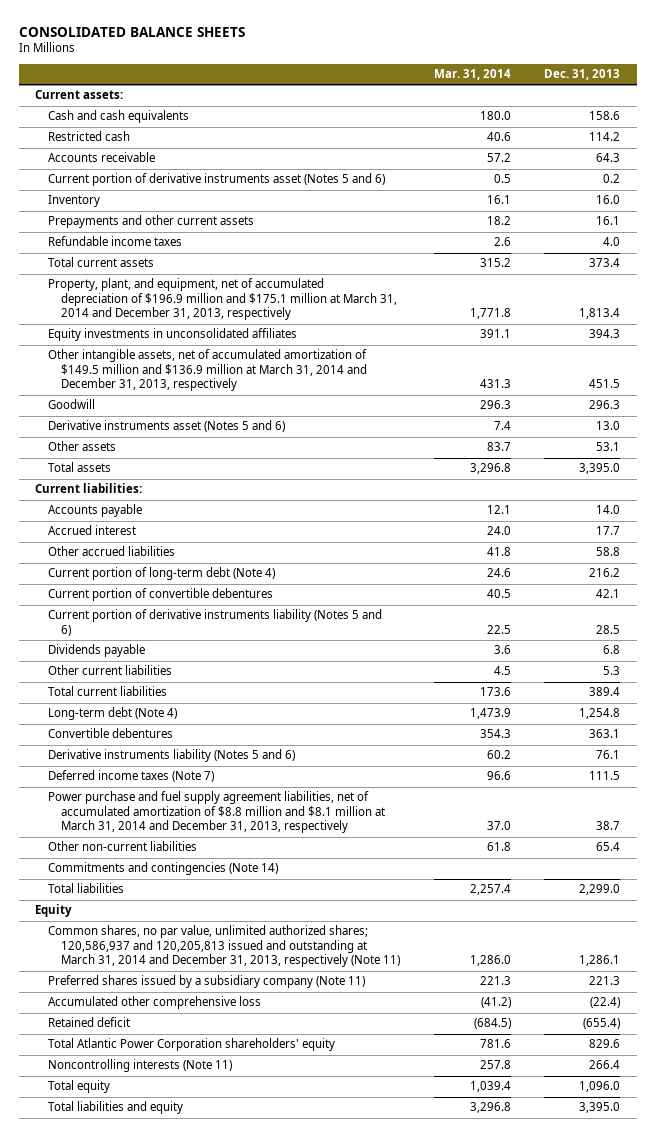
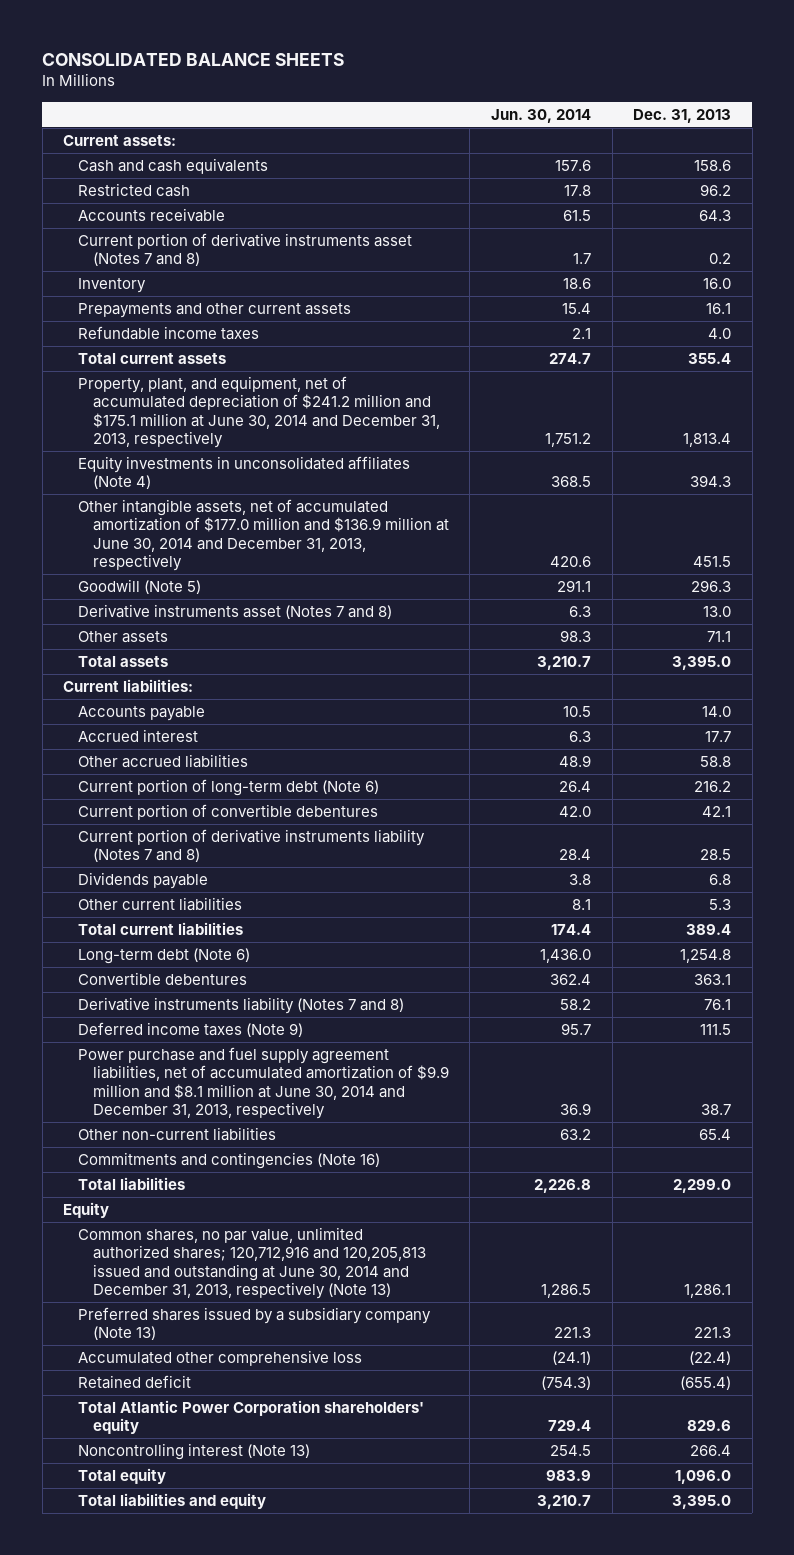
[433,69,511,81] Mar. 31, 2014 -> none
none -> [490,108,591,123] Jun. 30, 2014
[589,132,621,142] 114.2 -> [700,184,732,197] 96.2
[48,173,386,187] Current portion of derivative instruments asset (Notes 5 and 6) -> [78,233,413,267] Current portion of derivative instruments asset (Notes 7 and 8)
[589,258,621,268] 373.4 -> [688,353,732,365] 355.4
[48,278,398,321] Property, plant, and equipment, net of accumulated depreciation of $196.9 million and $175.1 million at March 31, 2014 and December 31, 2013, respectively -> [78,376,440,449] Property, plant, and equipment, net of accumulated depreciation of $241.2 million and $175.1 million at June 30, 2014 and December 31, 2013, respectively
[48,328,298,342] Equity investments in unconsolidated affiliates -> [78,456,411,490] Equity investments in unconsolidated affiliates (Note 4)
[48,349,368,392] Other intangible assets, net of accumulated amortization of $149.5 million and $136.9 million at March 31, 2014 and December 31, 2013, respectively -> [78,499,449,572] Other intangible assets, net of accumulated amortization of $177.0 million and $136.9 million at June 30, 2014 and December 31, 2013, respectively
[48,399,96,410] Goodwill -> [78,579,202,595] Goodwill (Note 5)
[48,420,286,433] Derivative instruments asset (Notes 5 and 6) -> [78,604,393,620] Derivative instruments asset (Notes 7 and 8)
[596,442,621,452] 53.1 -> [707,631,732,643] 71.1
[48,567,276,581] Current portion of long-term debt (Note 4) -> [78,779,380,797] Current portion of long-term debt (Note 6)
[48,609,383,636] Current portion of derivative instruments liability (Notes 5 and 6) -> [78,829,426,863] Current portion of derivative instruments liability (Notes 7 and 8)
[48,707,178,721] Long-term debt (Note 4) -> [78,948,251,965] Long-term debt (Note 6)
[48,749,296,763] Derivative instruments liability (Notes 5 and 6) -> [78,997,405,1015] Derivative instruments liability (Notes 7 and 8)
[48,770,215,783] Deferred income taxes (Note 7) -> [78,1022,304,1038] Deferred income taxes (Note 9)
[48,791,386,834] Power purchase and fuel supply agreement liabilities, net of accumulated amortization of $8.8 million and $8.1 million at March 31, 2014 and December 31, 2013, respectively -> [78,1047,449,1120] Power purchase and fuel supply agreement liabilities, net of accumulated amortization of $9.9 million and $8.1 million at June 30, 2014 and December 31, 2013, respectively
[48,862,279,876] Commitments and contingencies (Note 14) -> [78,1152,381,1170] Commitments and contingencies (Note 16)
[48,925,401,968] Common shares, no par value, unlimited authorized shares; 120,586,937 and 120,205,813 issued and outstanding at March 31, 2014 and December 31, 2013, respectively (Note 11) -> [78,1227,426,1300] Common shares, no par value, unlimited authorized shares; 120,712,916 and 120,205,813 issued and outstanding at June 30, 2014 and December 31, 2013, respectively (Note 13)
[48,975,366,989] Preferred shares issued by a subsidiary company (Note 11) -> [78,1307,432,1341] Preferred shares issued by a subsidiary company (Note 13)
[48,1059,233,1073] Noncontrolling interests (Note 11) -> [78,1443,311,1461] Noncontrolling interest (Note 13)

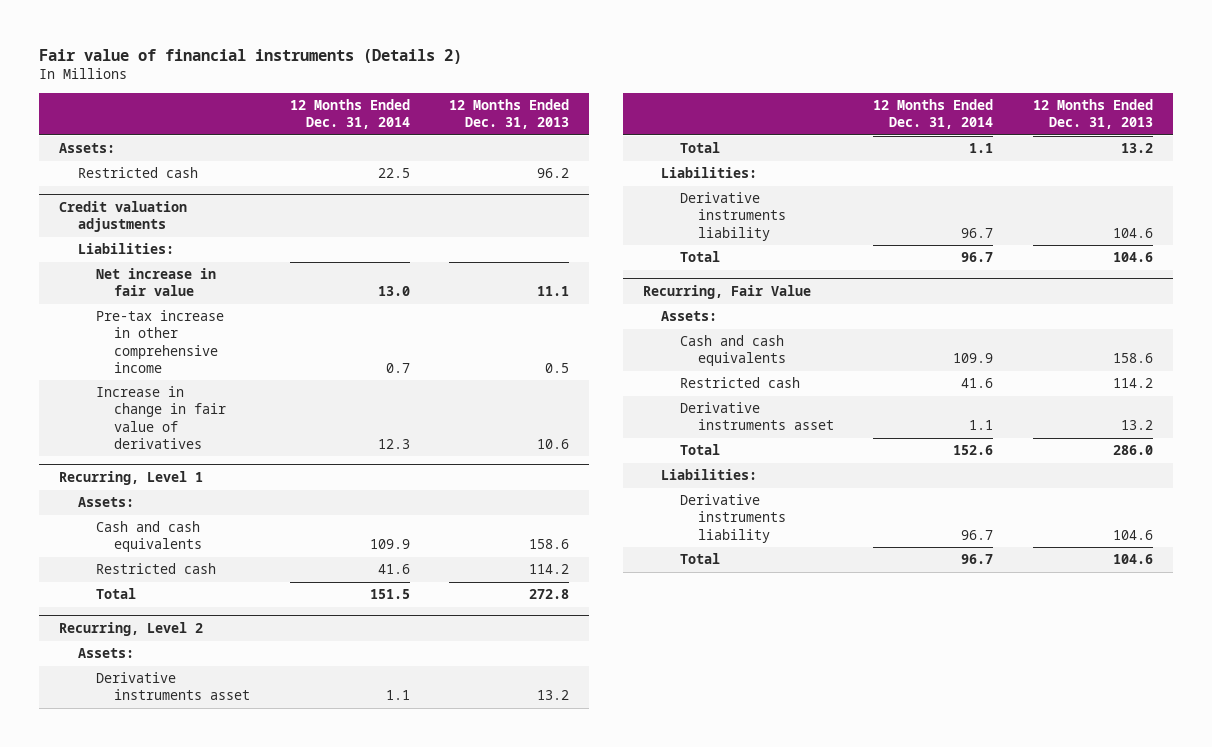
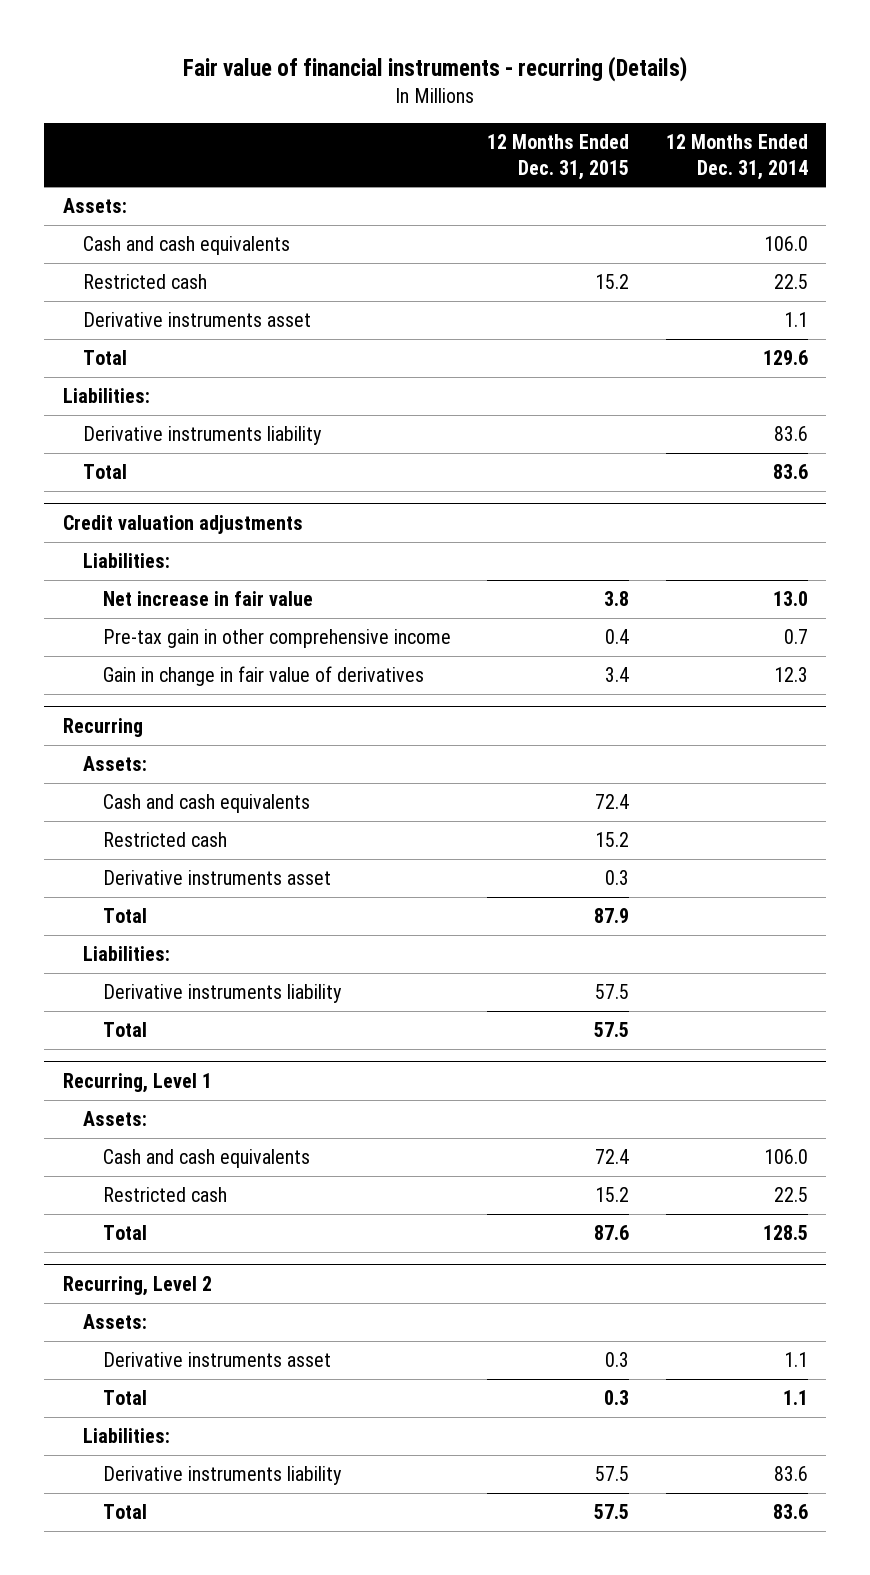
[39,48,463,64] Fair value of financial instruments (Details 2) -> [183,55,688,82] Fair value of financial instruments - recurring (Details)
[449,99,570,130] 12 Months Ended Dec. 31, 2013 -> none
none -> [487,133,630,180] 12 Months Ended Dec. 31, 2015
none -> [82,236,290,256] Cash and cash equivalents
none -> [82,312,311,328] Derivative instruments asset
none -> [82,350,127,366] Total
none -> [62,388,150,404] Liabilities:
none -> [82,426,322,446] Derivative instruments liability
none -> [82,464,127,480] Total
[95,310,224,373] Pre-tax increase in other comprehensive income -> [102,629,451,649] Pre-tax gain in other comprehensive income
[95,386,227,449] Increase in change in fair value of derivatives -> [102,666,424,687] Gain in change in fair value of derivatives
none -> [62,717,143,737] Recurring
none -> [82,756,147,772] Assets:
none -> [102,794,310,814] Cash and cash equivalents
none -> [102,832,227,848] Restricted cash
none -> [102,870,331,886] Derivative instruments asset
none -> [102,908,147,924] Total
none -> [82,946,170,962] Liabilities:
none -> [102,984,342,1004] Derivative instruments liability
none -> [102,1022,147,1038] Total
[369,539,410,550] 109.9 -> [763,1149,808,1165] 106.0
[377,564,410,575] 41.6 -> [773,1187,808,1203] 22.5
[369,589,410,600] 151.5 -> [762,1225,808,1241] 128.5
[642,284,811,299] Recurring, Fair Value -> none
[661,311,718,322] Assets: -> none
[679,335,787,367] Cash and cash equivalents -> none
[679,377,800,389] Restricted cash -> none
[679,402,835,431] Derivative instruments asset -> none
[679,444,720,456] Total -> none
[661,469,758,481] Liabilities: -> none
[679,494,787,543] Derivative instruments liability -> none
[679,553,720,565] Total -> none
[961,227,994,238] 96.7 -> [773,1466,808,1482] 83.6
[961,252,994,263] 96.7 -> [772,1504,808,1520] 83.6

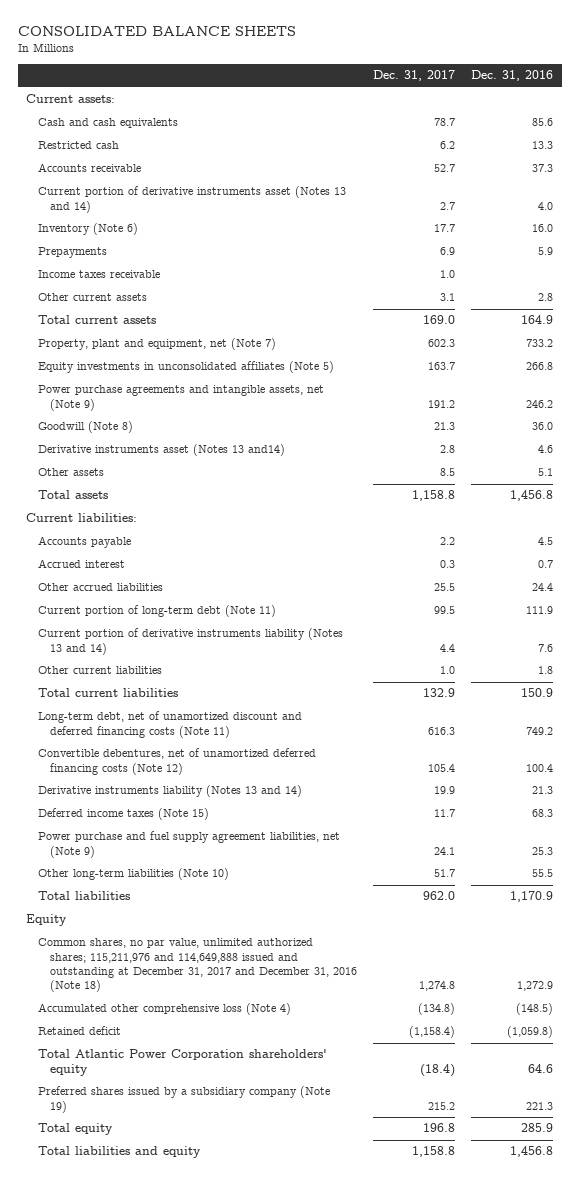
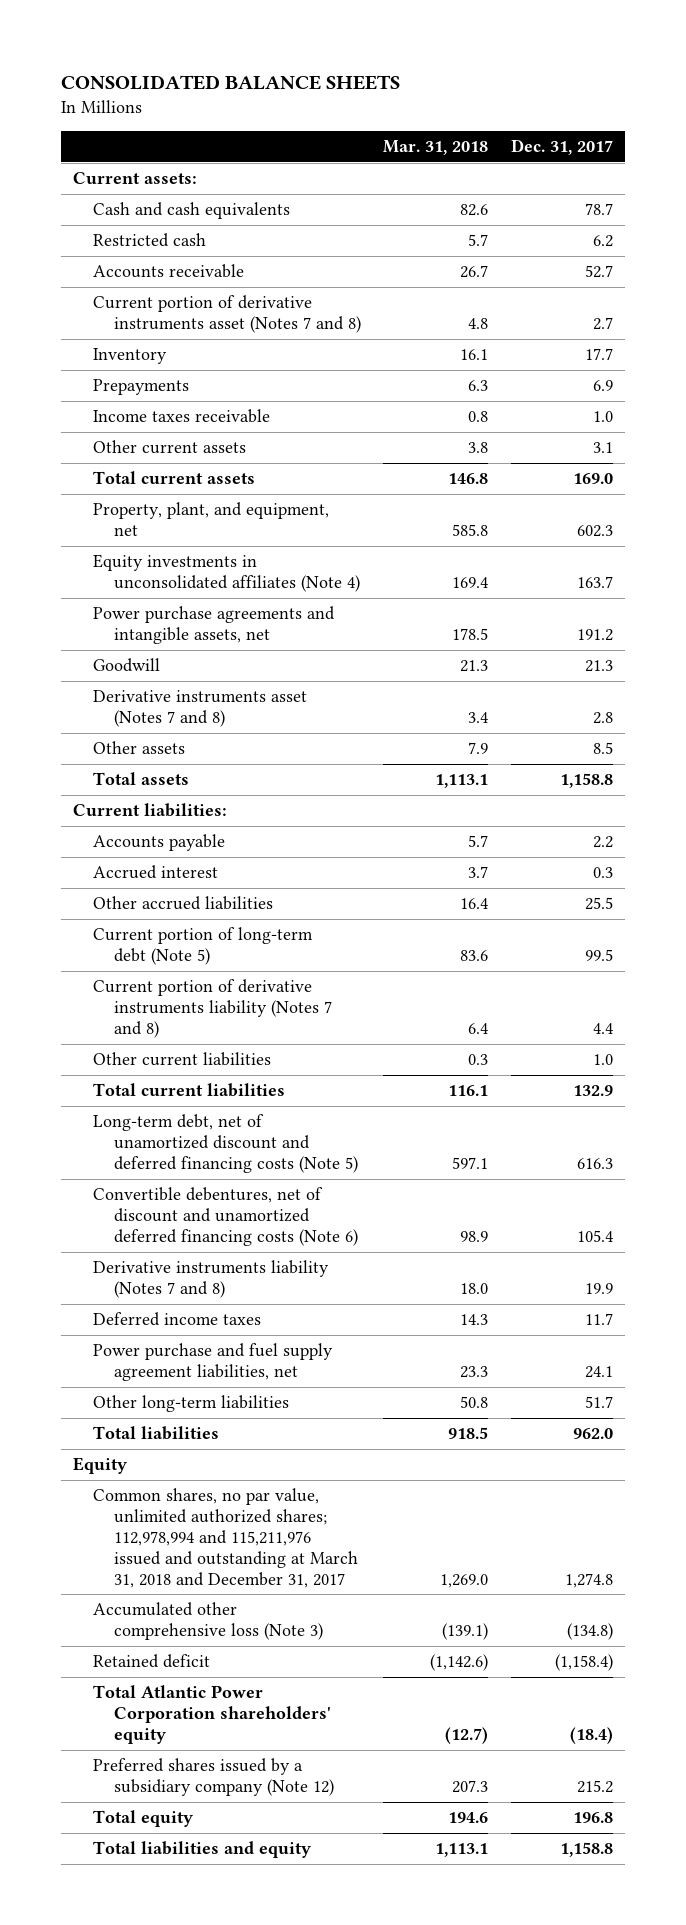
[471,70,554,82] Dec. 31, 2016 -> none
none -> [383,139,489,155] Mar. 31, 2018
[38,186,347,213] Current portion of derivative instruments asset (Notes 13 and 14) -> [93,295,361,334] Current portion of derivative instruments asset (Notes 7 and 8)
[38,223,139,236] Inventory (Note 6) -> [93,348,168,365] Inventory
[38,338,277,351] Property, plant and equipment, net (Note 7) -> [93,502,330,537] Property, plant, and equipment, net
[38,361,335,374] Equity investments in unconsolidated affiliates (Note 5) -> [93,554,360,593] Equity investments in unconsolidated affiliates (Note 4)
[38,385,325,411] Power purchase agreements and intangible assets, net (Note 9) -> [93,606,336,645] Power purchase agreements and intangible assets, net
[38,421,134,434] Goodwill (Note 8) -> [93,658,161,673] Goodwill
[38,444,286,457] Derivative instruments asset (Notes 13 and14) -> [93,690,308,728] Derivative instruments asset (Notes 7 and 8)
[38,605,277,618] Current portion of long-term debt (Note 11) -> [93,927,314,966] Current portion of long-term debt (Note 5)
[38,628,344,655] Current portion of derivative instruments liability (Notes 13 and 14) -> [93,979,332,1039] Current portion of derivative instruments liability (Notes 7 and 8)
[38,711,303,738] Long-term debt, net of unamortized discount and deferred financing costs (Note 11) -> [93,1114,358,1174] Long-term debt, net of unamortized discount and deferred financing costs (Note 5)
[38,748,317,775] Convertible debentures, net of unamortized deferred financing costs (Note 12) -> [93,1187,358,1247] Convertible debentures, net of discount and unamortized deferred financing costs (Note 6)
[38,785,303,798] Derivative instruments liability (Notes 13 and 14) -> [93,1260,330,1299] Derivative instruments liability (Notes 7 and 8)
[38,808,210,821] Deferred income taxes (Note 15) -> [93,1312,262,1327] Deferred income taxes
[38,831,341,858] Power purchase and fuel supply agreement liabilities, net (Note 9) -> [93,1343,334,1382] Power purchase and fuel supply agreement liabilities, net
[38,868,230,881] Other long-term liabilities (Note 10) -> [93,1395,290,1413] Other long-term liabilities
[38,938,357,993] Common shares, no par value, unlimited authorized shares; 115,211,976 and 114,649,888 issued and outstanding at December 31, 2017 and December 31, 2016 (Note 18) -> [93,1488,358,1588] Common shares, no par value, unlimited authorized shares; 112,978,994 and 115,211,976 issued and outstanding at March 31, 2018 and December 31, 2017
[38,1003,292,1016] Accumulated other comprehensive loss (Note 4) -> [93,1602,323,1641] Accumulated other comprehensive loss (Note 3)
[38,1086,331,1113] Preferred shares issued by a subsidiary company (Note 19) -> [93,1758,334,1797] Preferred shares issued by a subsidiary company (Note 12)

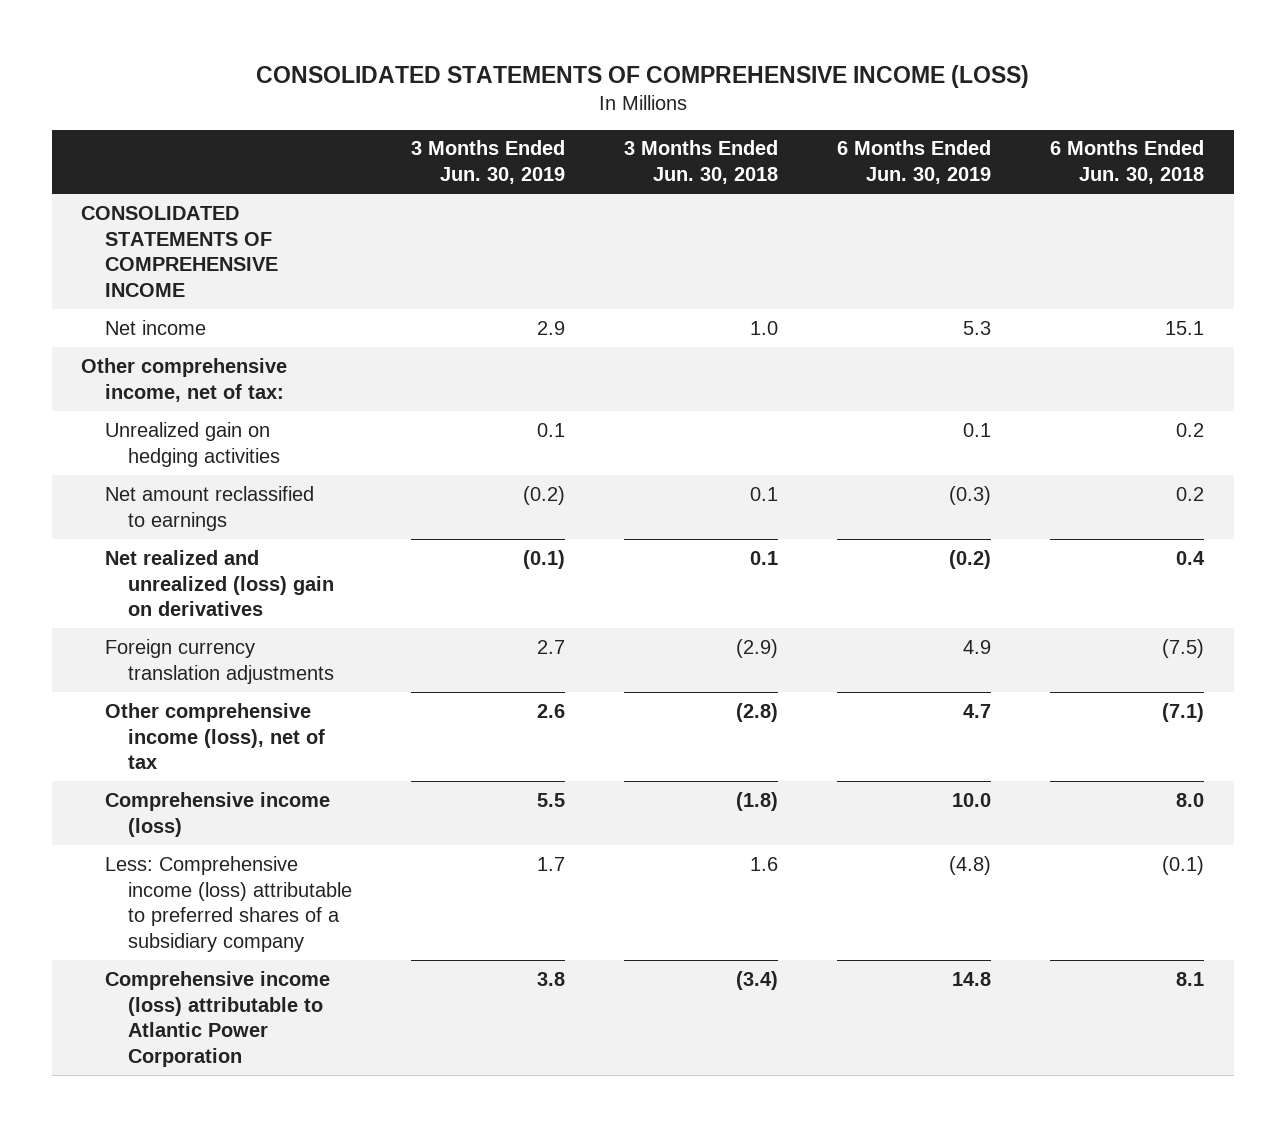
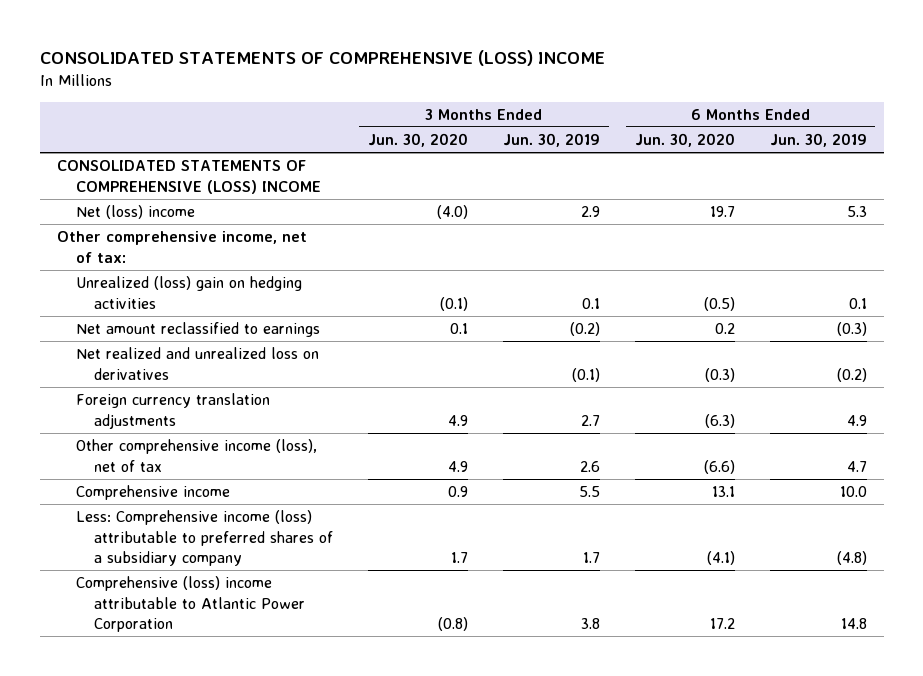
[255,64,1029,88] CONSOLIDATED STATEMENTS OF COMPREHENSIVE INCOME (LOSS) -> [39,50,605,67] CONSOLIDATED STATEMENTS OF COMPREHENSIVE (LOSS) INCOME
[624,140,779,185] 3 Months Ended Jun. 30, 2018 -> none
[1050,140,1205,185] 6 Months Ended Jun. 30, 2018 -> none
none -> [368,133,469,148] Jun. 30, 2020
none -> [634,133,735,148] Jun. 30, 2020
[81,205,278,298] CONSOLIDATED STATEMENTS OF COMPREHENSIVE INCOME -> [56,160,321,194] CONSOLIDATED STATEMENTS OF COMPREHENSIVE (LOSS) INCOME
[104,319,206,335] Net income -> [75,205,195,220] Net (loss) income
[104,421,281,467] Unrealized gain on hedging activities -> [75,276,302,309] Unrealized (loss) gain on hedging activities
[104,549,335,617] Net realized and unrealized (loss) gain on derivatives -> [75,347,319,380] Net realized and unrealized loss on derivatives
[104,791,330,837] Comprehensive income (loss) -> [75,485,230,501] Comprehensive income
[104,970,330,1068] Comprehensive income (loss) attributable to Atlantic Power Corporation -> [75,576,306,633] Comprehensive (loss) income attributable to Atlantic Power Corporation

